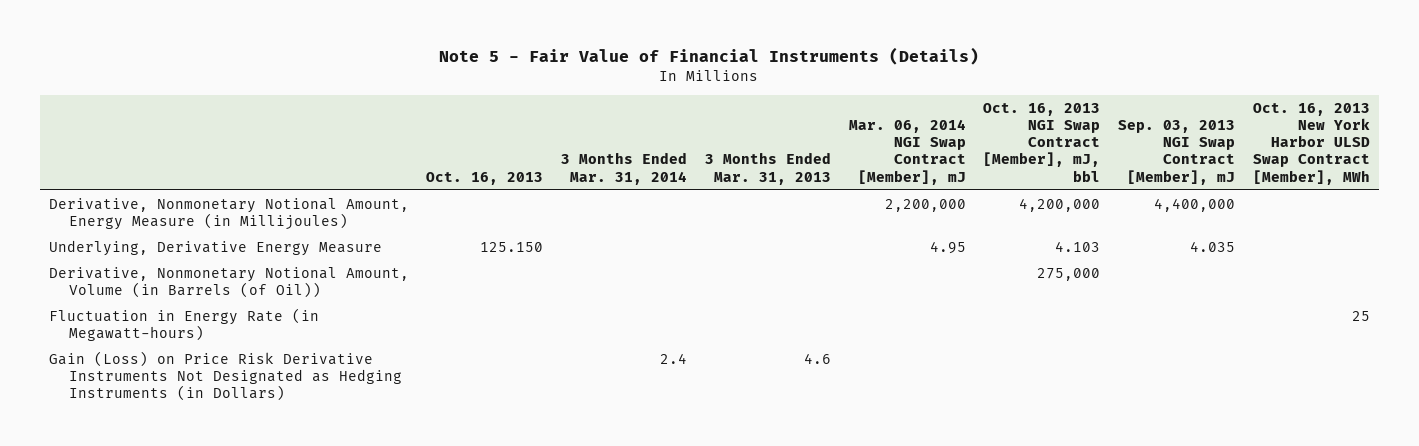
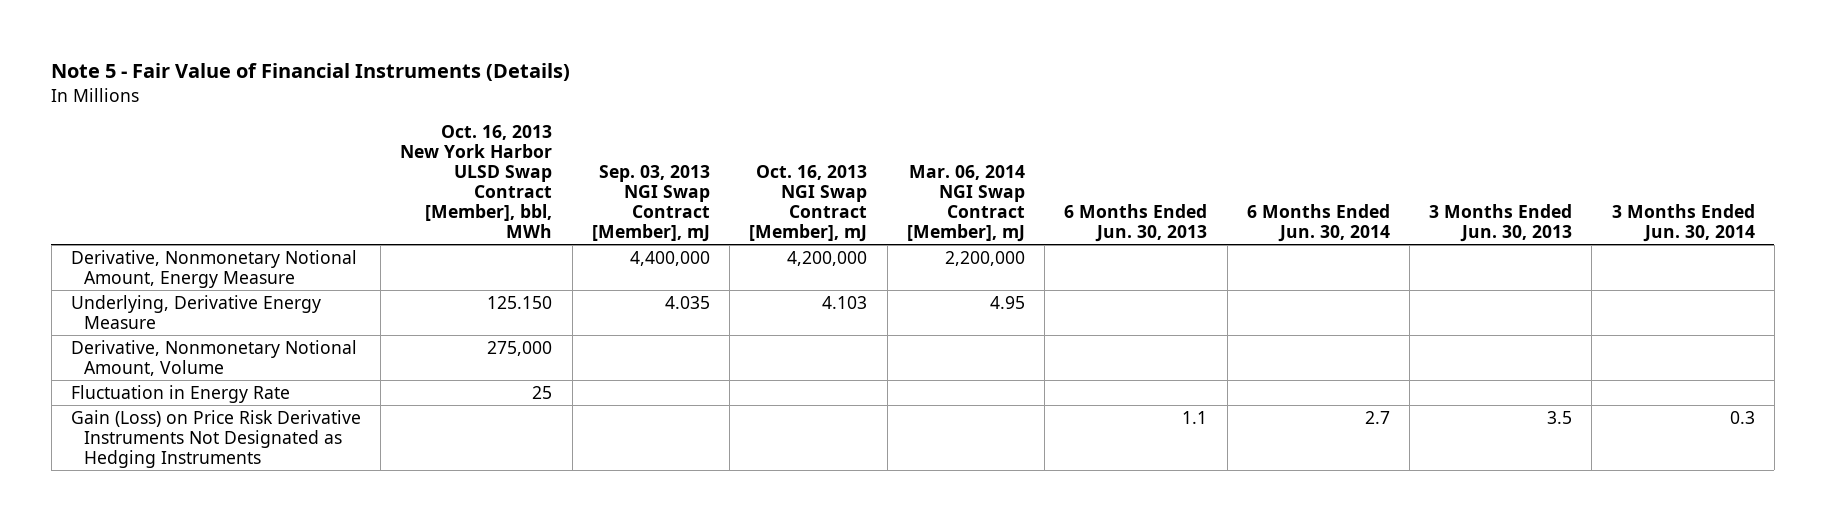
[426,171,544,185] Oct. 16, 2013 -> none
[561,152,688,185] 3 Months Ended Mar. 31, 2014 -> none
[704,152,831,185] 3 Months Ended Mar. 31, 2013 -> none
[983,102,1101,182] Oct. 16, 2013 NGI Swap Contract [Member], mJ, bbl -> none
[1252,102,1370,185] Oct. 16, 2013 New York Harbor ULSD Swap Contract [Member], MWh -> none
none -> [400,124,553,239] Oct. 16, 2013 New York Harbor ULSD Swap Contract [Member], bbl, MWh
none -> [749,164,868,243] Oct. 16, 2013 NGI Swap Contract [Member], mJ
none -> [1064,204,1208,243] 6 Months Ended Jun. 30, 2013
none -> [1246,204,1390,243] 6 Months Ended Jun. 30, 2014
none -> [1429,204,1573,243] 3 Months Ended Jun. 30, 2013
none -> [1611,204,1755,243] 3 Months Ended Jun. 30, 2014
[48,197,409,231] Derivative, Nonmonetary Notional Amount, Energy Measure (in Millijoules) -> [70,249,357,288] Derivative, Nonmonetary Notional Amount, Energy Measure
[48,266,409,299] Derivative, Nonmonetary Notional Amount, Volume (in Barrels (of Oil)) -> [70,339,357,376] Derivative, Nonmonetary Notional Amount, Volume
[48,307,319,342] Fluctuation in Energy Rate (in Megawatt-hours) -> [70,384,290,403] Fluctuation in Energy Rate
[48,350,403,402] Gain (Loss) on Price Risk Derivative Instruments Not Designated as Hedging Instruments (in Dollars) -> [70,409,361,468] Gain (Loss) on Price Risk Derivative Instruments Not Designated as Hedging Instruments

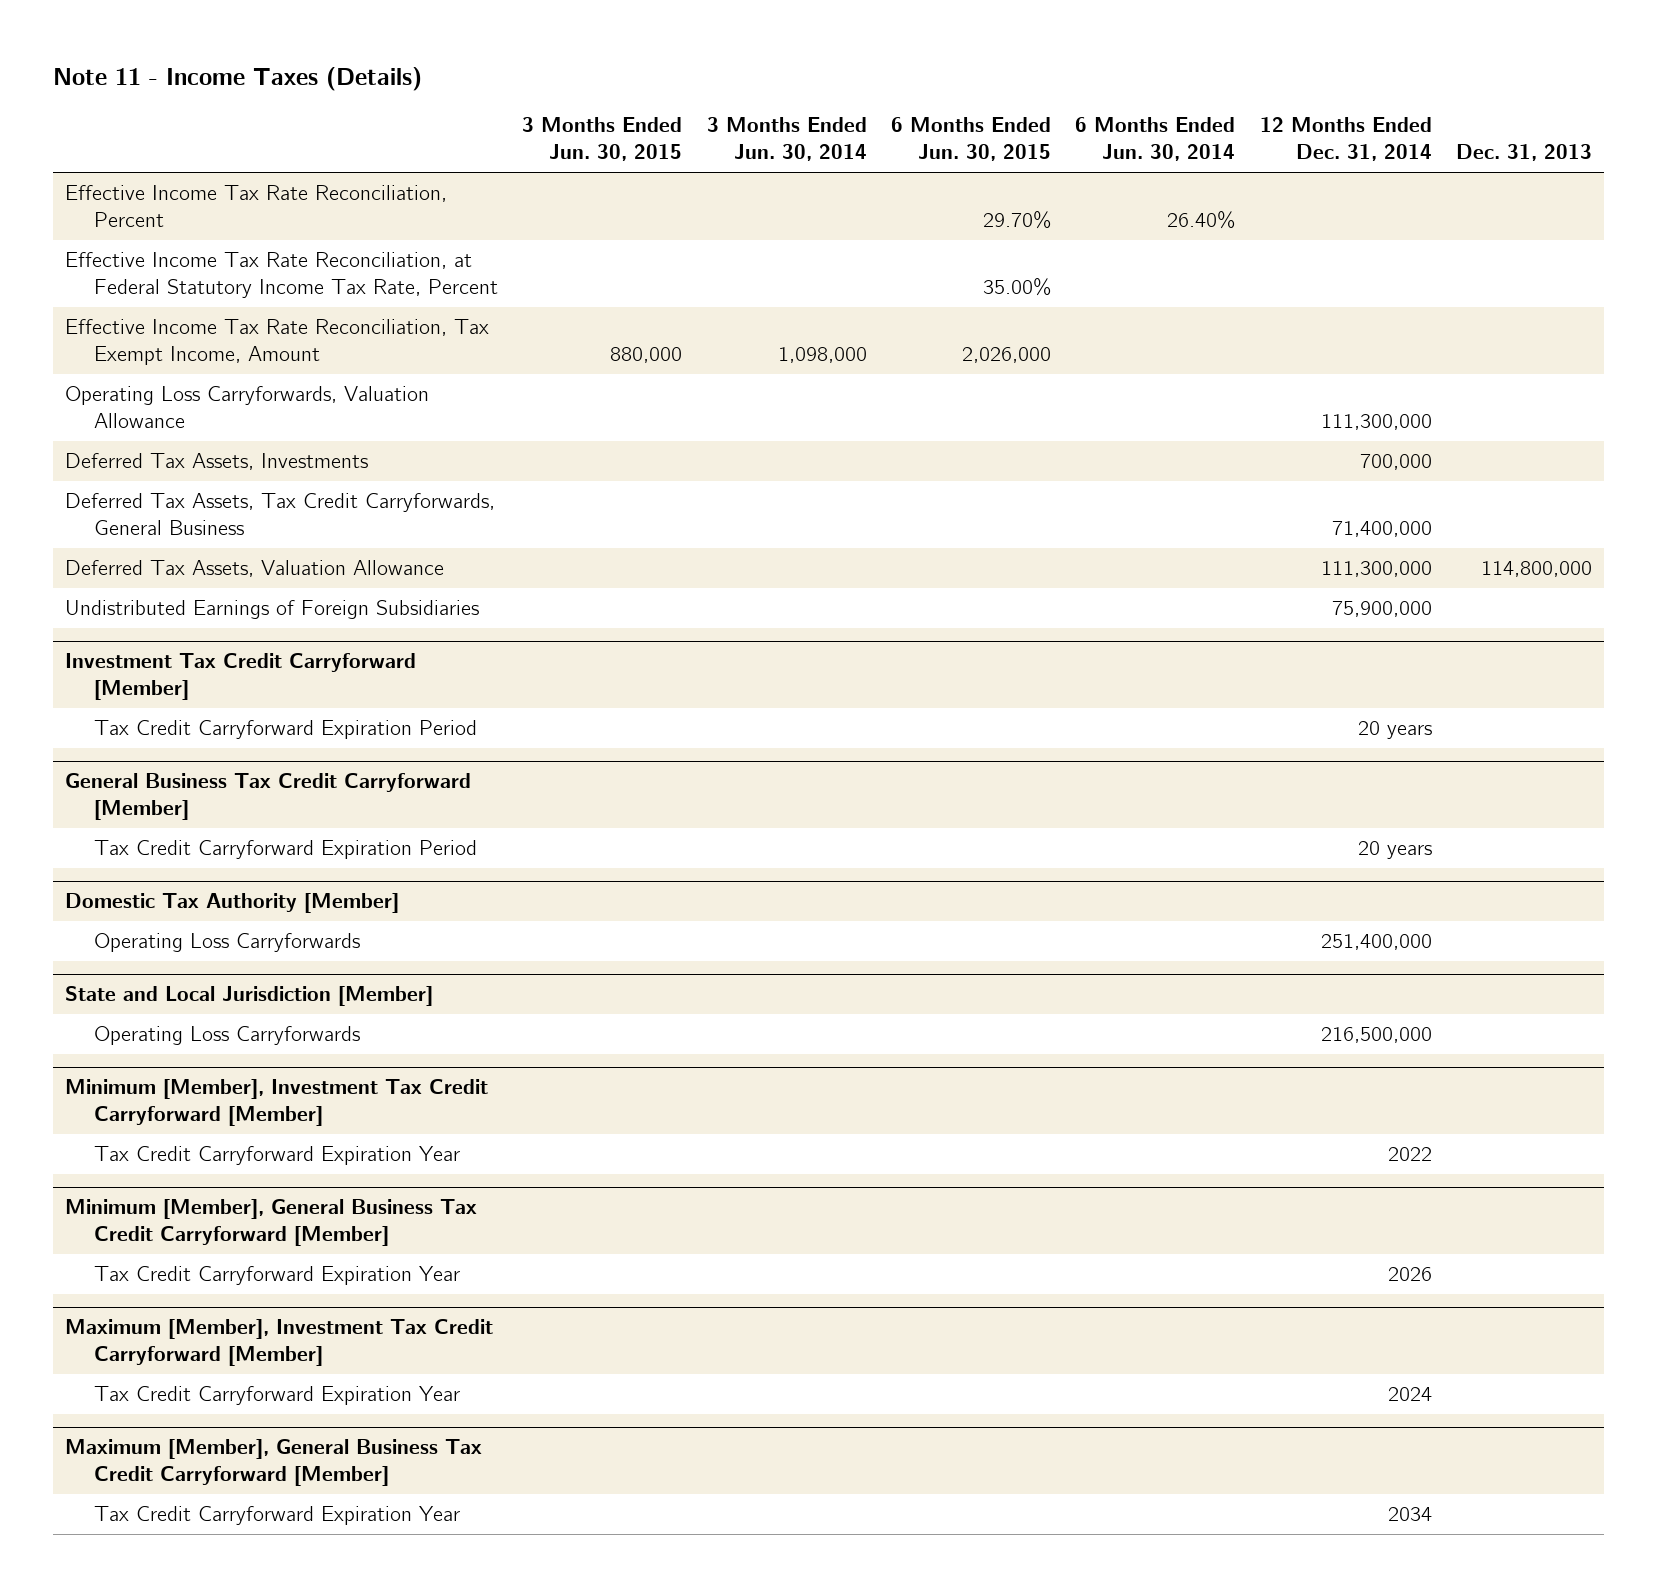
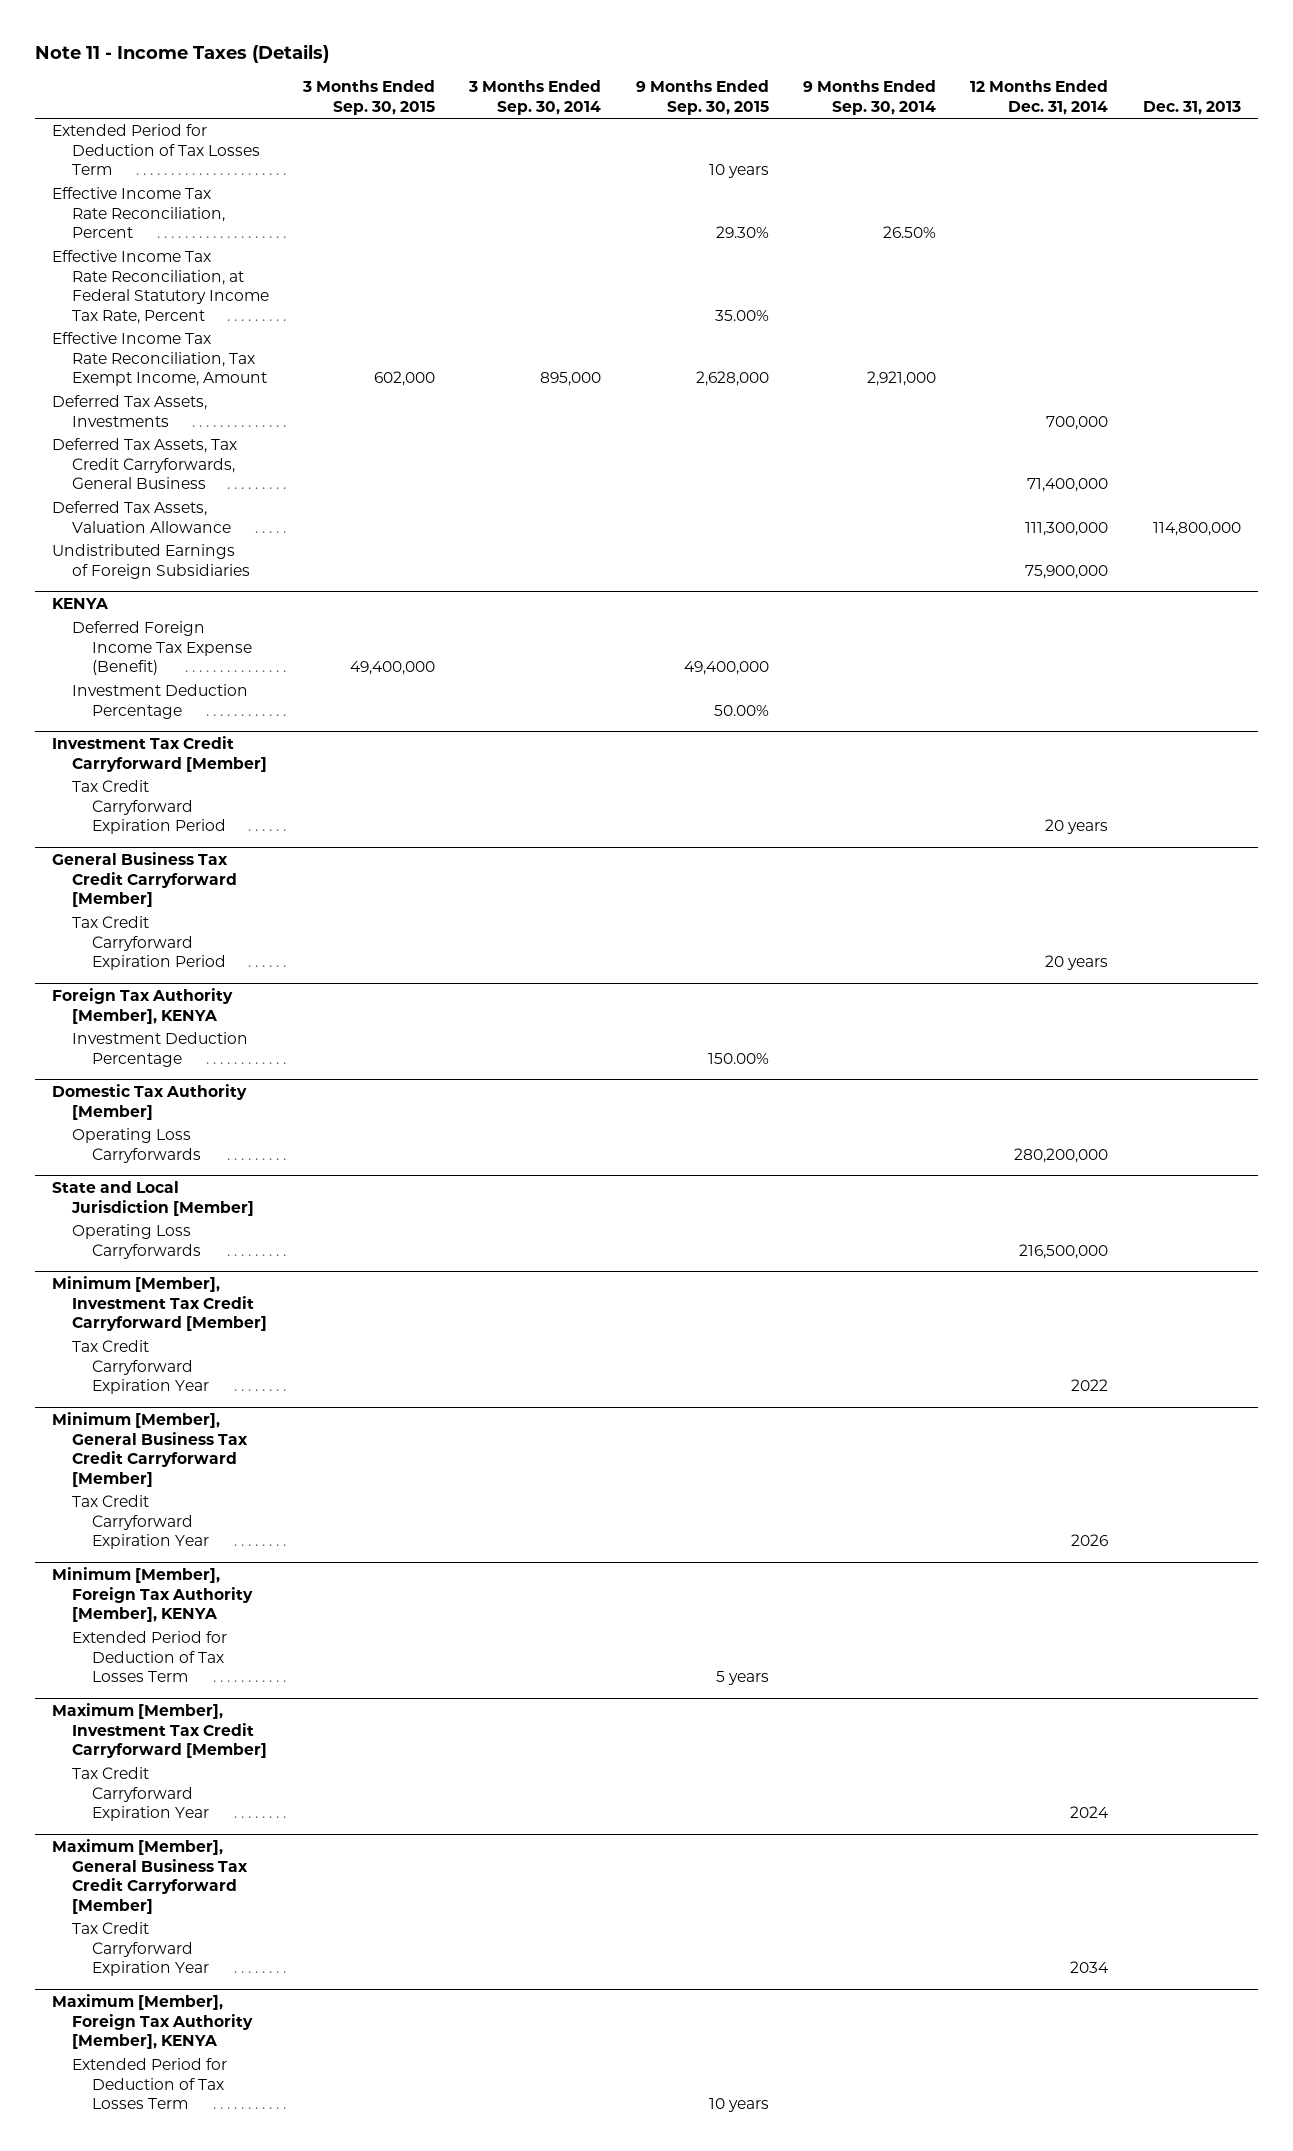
[522,117,683,162] 3 Months Ended Jun. 30, 2015 -> none
[706,117,867,162] 3 Months Ended Jun. 30, 2014 -> none
[891,117,1052,162] 6 Months Ended Jun. 30, 2015 -> none
[1075,117,1236,162] 6 Months Ended Jun. 30, 2014 -> none
none -> [302,80,436,115] 3 Months Ended Sep. 30, 2015
none -> [468,80,602,115] 3 Months Ended Sep. 30, 2014
none -> [635,80,769,115] 9 Months Ended Sep. 30, 2015
none -> [803,80,937,115] 9 Months Ended Sep. 30, 2014
none -> [52,124,260,176] Extended Period for Deduction of Tax Losses Term
[65,386,430,428] Operating Loss Carryforwards, Valuation Allowance -> none
none -> [52,598,110,610] KENYA
none -> [71,621,252,676] Deferred Foreign Income Tax Expense (Benefit)
none -> [71,684,248,719] Investment Deduction Percentage
none -> [52,988,234,1024] Foreign Tax Authority [Member], KENYA
none -> [71,1032,248,1067] Investment Deduction Percentage
[1320,934,1432,951] 251,400,000 -> [1014,1147,1109,1163] 280,200,000
none -> [52,1567,253,1623] Minimum [Member], Foreign Tax Authority [Member], KENYA
none -> [71,1631,227,1683] Extended Period for Deduction of Tax Losses Term
none -> [52,1994,253,2050] Maximum [Member], Foreign Tax Authority [Member], KENYA
none -> [71,2058,227,2110] Extended Period for Deduction of Tax Losses Term

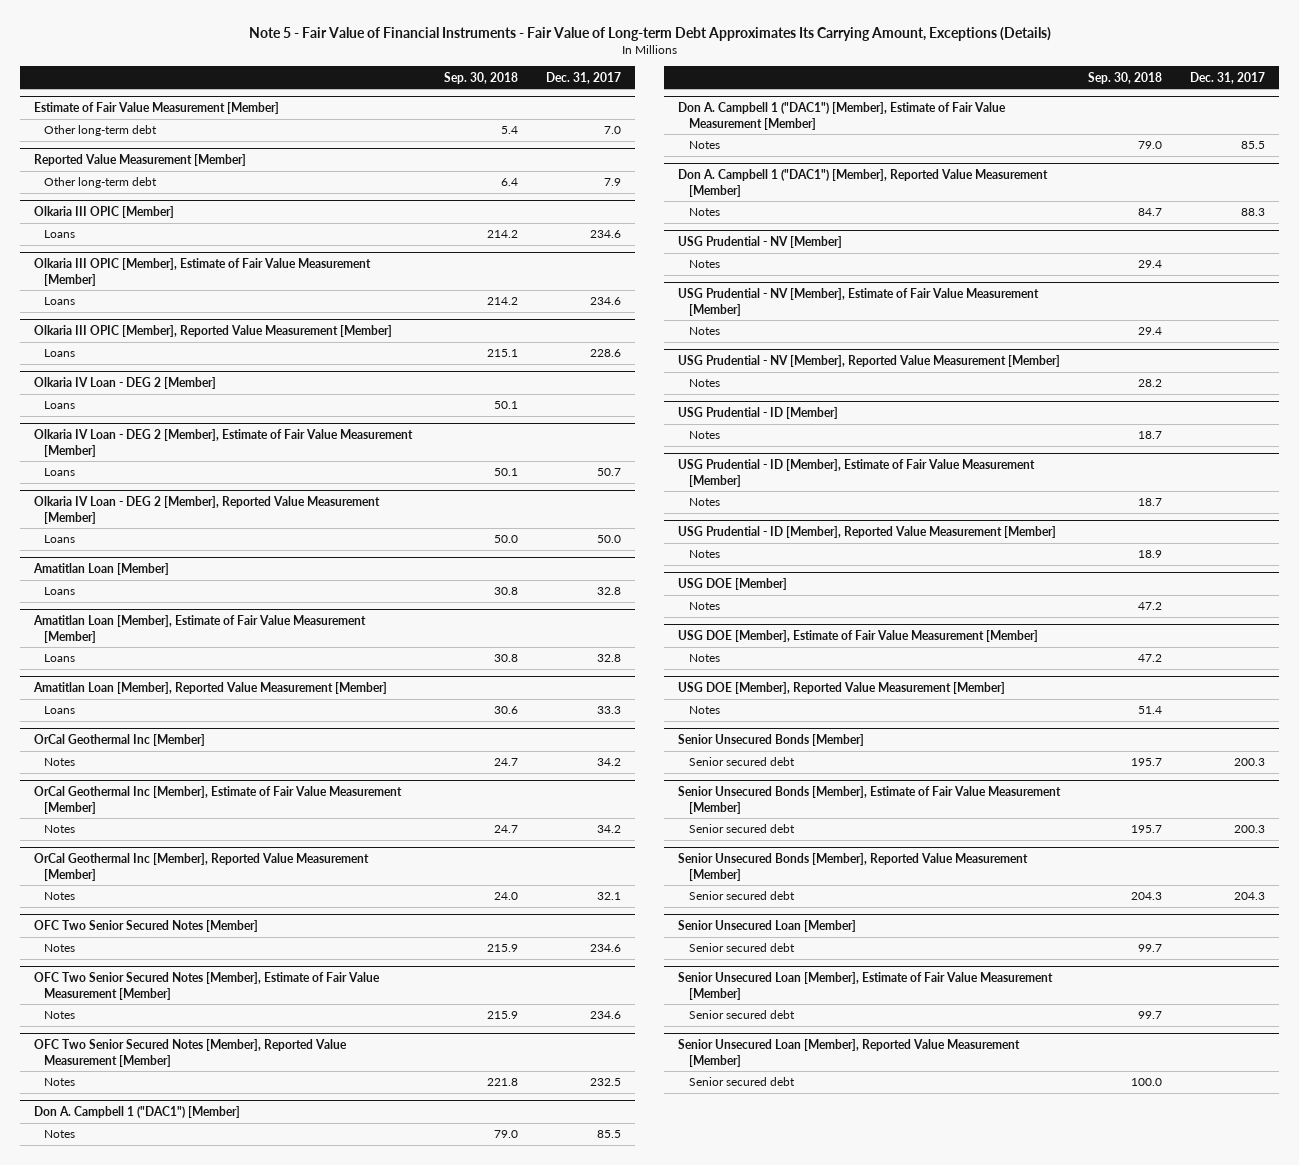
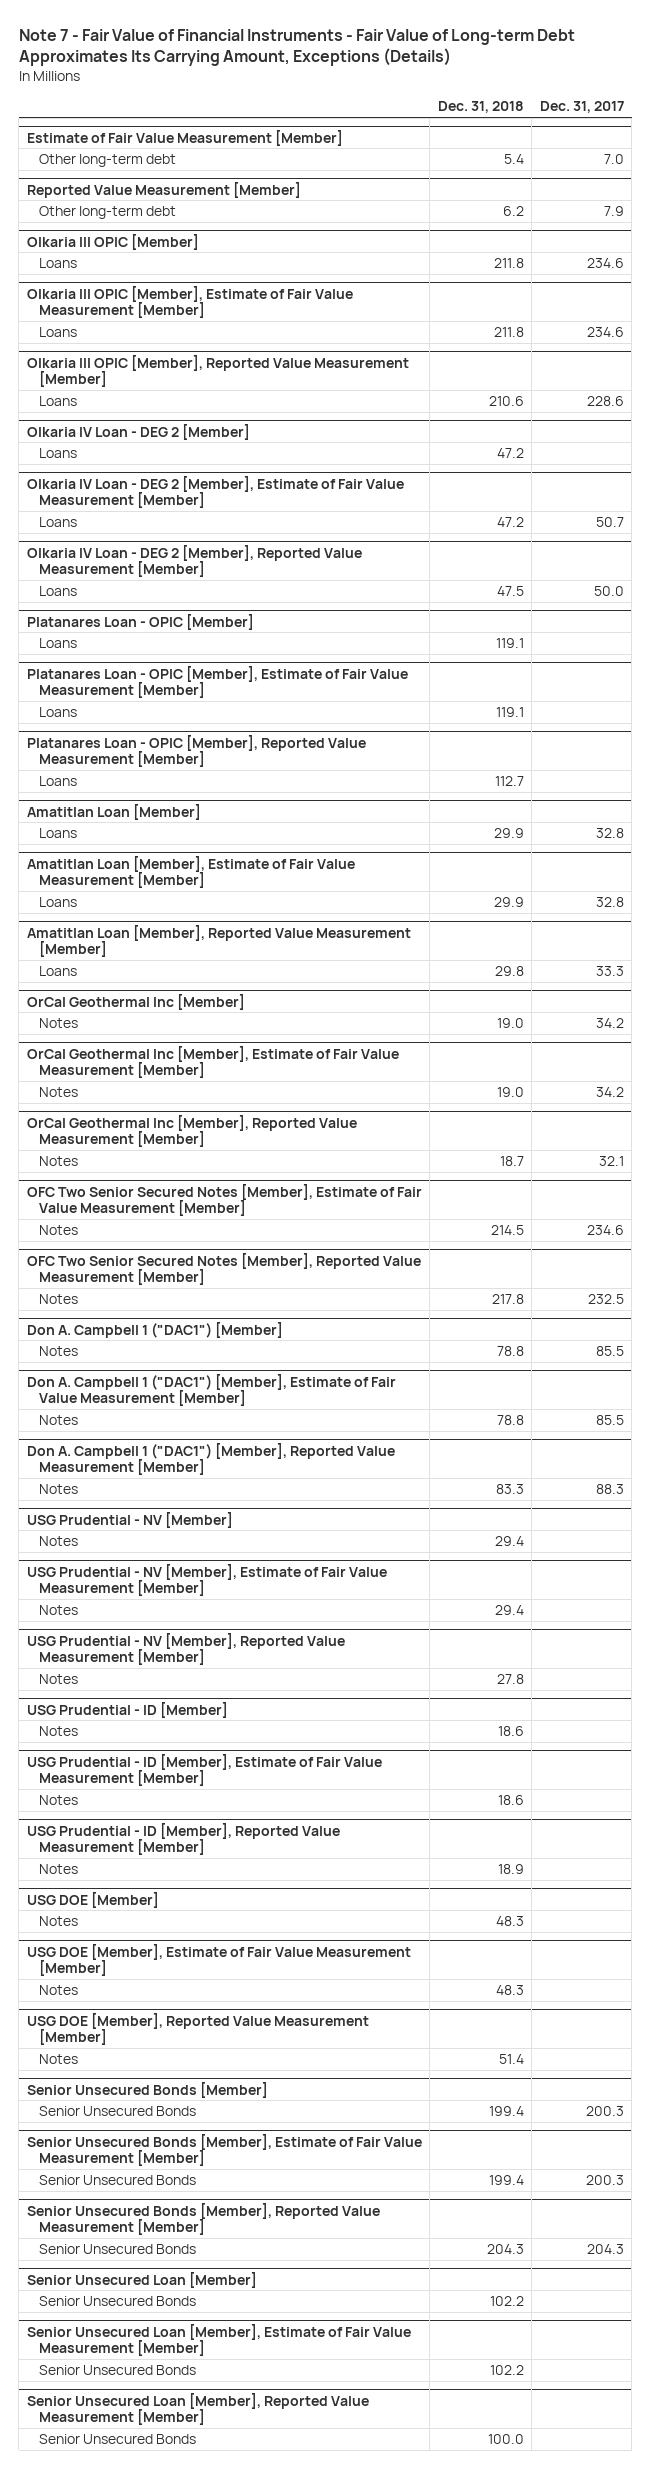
[248,27,1051,42] Note 5 - Fair Value of Financial Instruments - Fair Value of Long-term Debt Approximates Its Carrying Amount, Exceptions (Details) -> [18,28,575,67] Note 7 - Fair Value of Financial Instruments - Fair Value of Long-term Debt Approximates Its Carrying Amount, Exceptions (Details)
[443,71,518,84] Sep. 30, 2018 -> none
none -> [437,101,524,114] Dec. 31, 2018
none -> [26,613,254,630] Platanares Loan - OPIC [Member]
none -> [38,638,77,649] Loans
none -> [26,665,408,699] Platanares Loan - OPIC [Member], Estimate of Fair Value Measurement [Member]
none -> [38,707,77,718] Loans
none -> [26,734,366,768] Platanares Loan - OPIC [Member], Reported Value Measurement [Member]
none -> [38,776,77,787] Loans
[33,920,258,933] OFC Two Senior Secured Notes [Member] -> none
[44,944,76,953] Notes -> none
[688,757,795,767] Senior secured debt -> [38,2106,196,2117] Senior Unsecured Bonds
[688,824,795,834] Senior secured debt -> [38,2175,196,2186] Senior Unsecured Bonds
[688,891,795,901] Senior secured debt -> [38,2244,196,2255] Senior Unsecured Bonds
[688,943,795,953] Senior secured debt -> [38,2296,196,2307] Senior Unsecured Bonds
[688,1010,795,1020] Senior secured debt -> [38,2365,196,2376] Senior Unsecured Bonds
[688,1077,795,1087] Senior secured debt -> [38,2434,196,2445] Senior Unsecured Bonds

